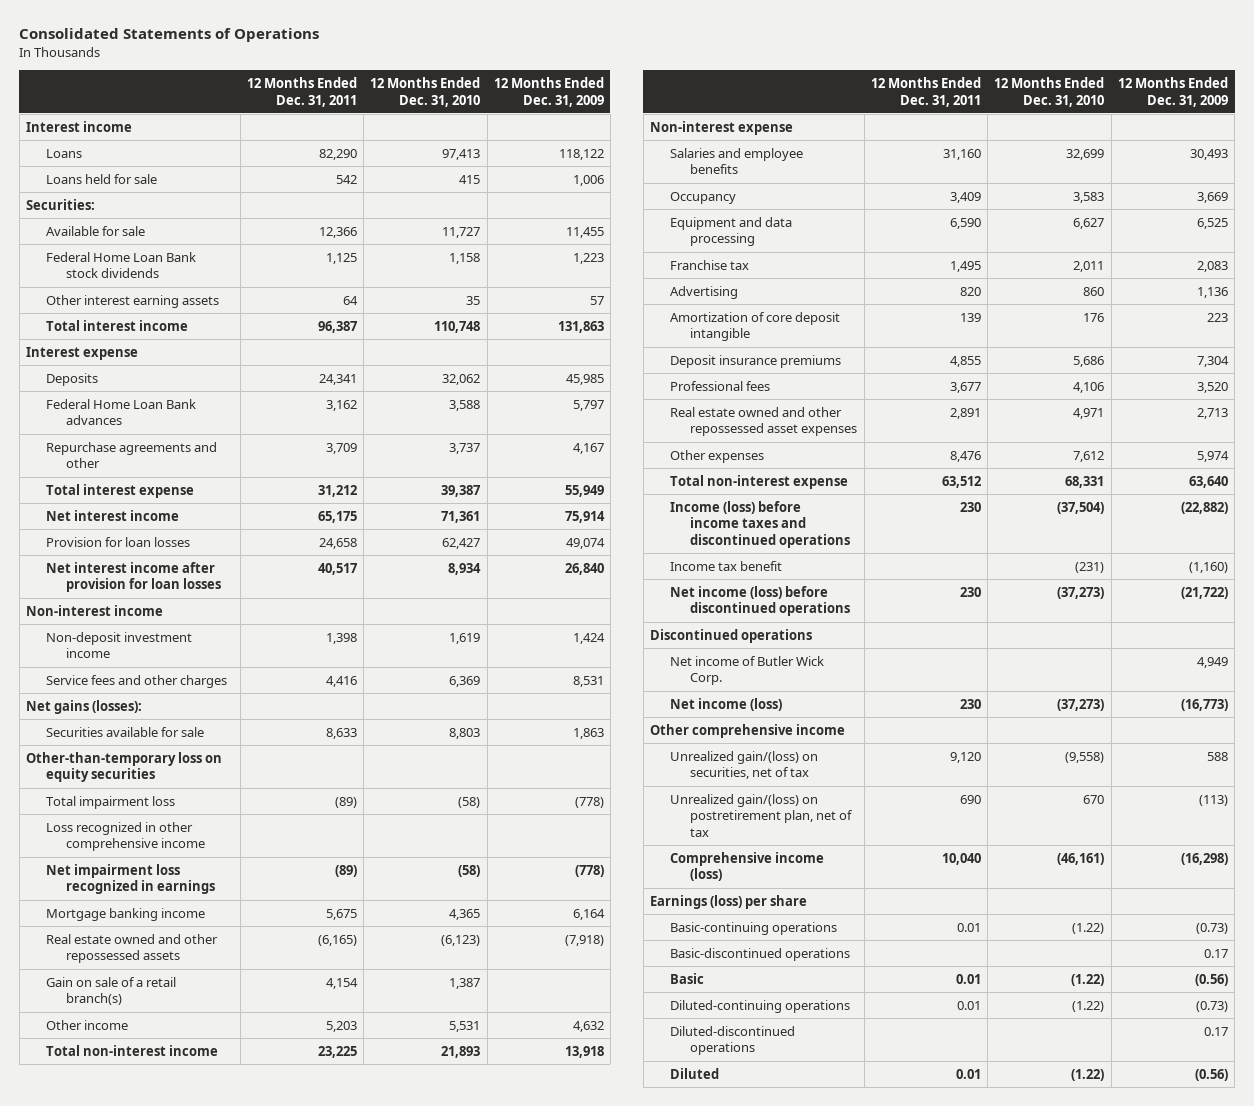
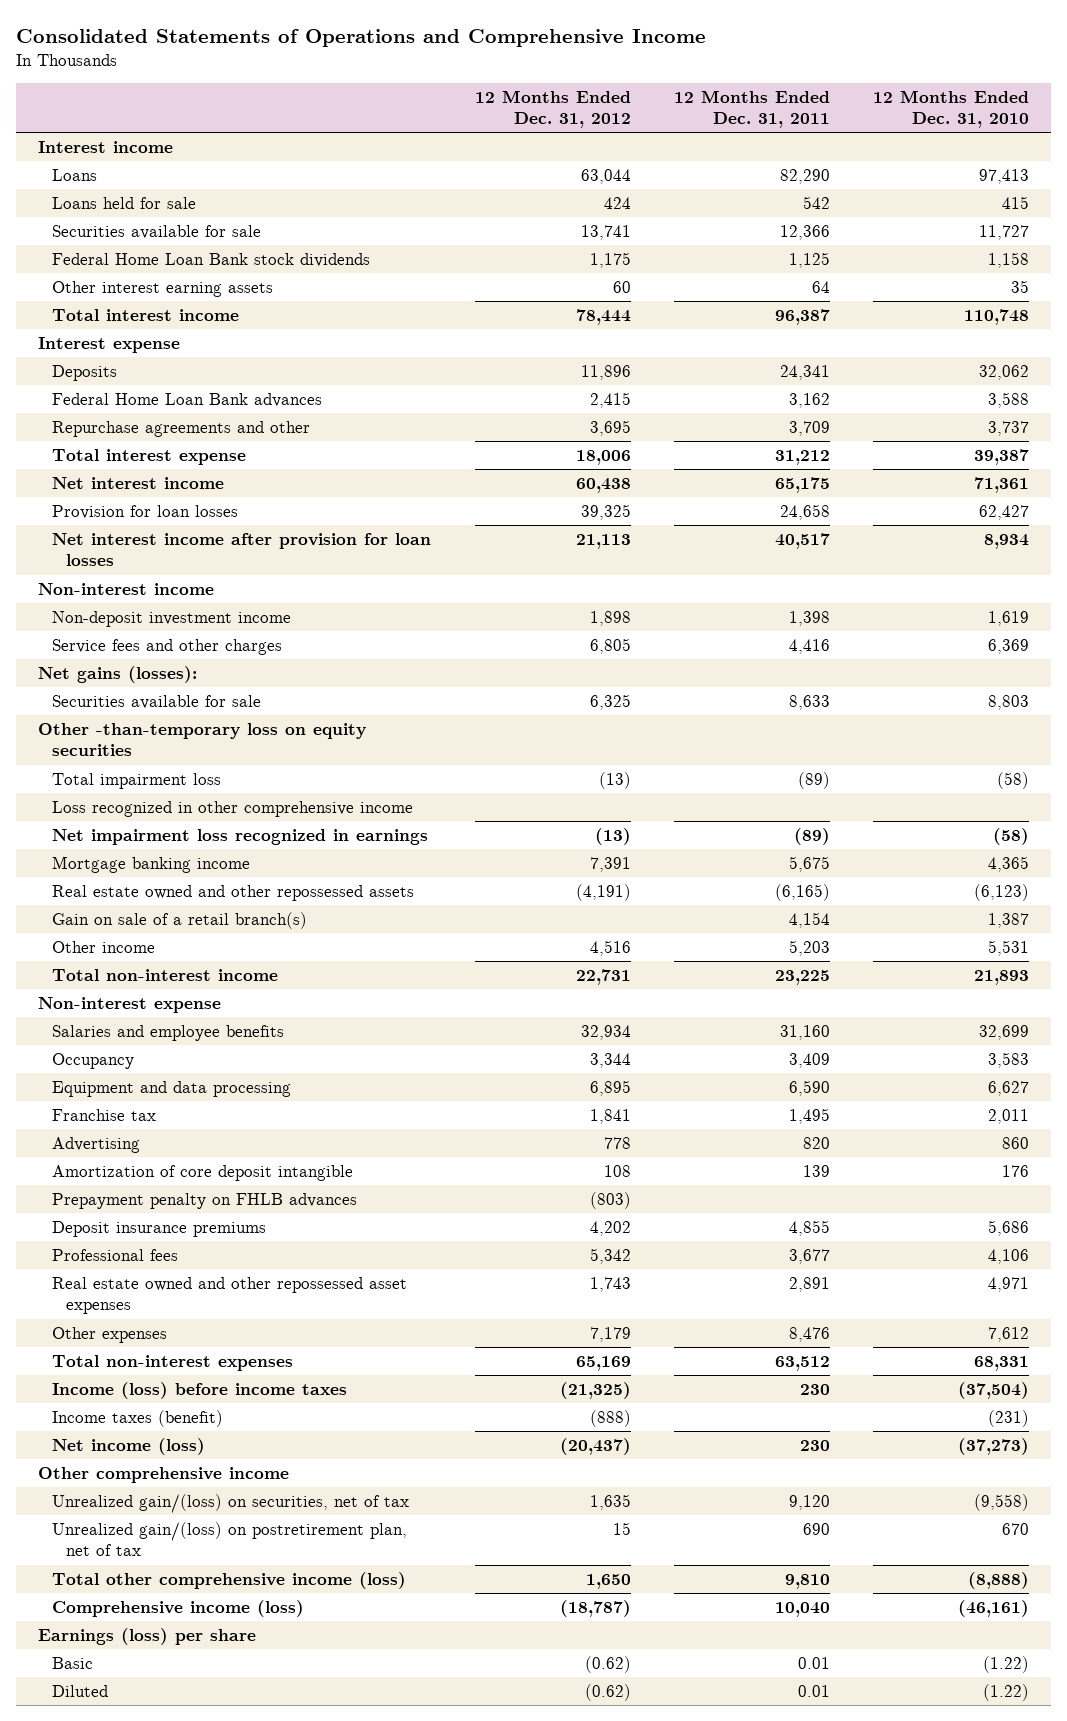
[19,28,320,43] Consolidated Statements of Operations -> [16,28,707,47] Consolidated Statements of Operations and Comprehensive Income
[493,76,604,107] 12 Months Ended Dec. 31, 2009 -> none
none -> [474,89,631,129] 12 Months Ended Dec. 31, 2012
[25,198,95,210] Securities: -> none
[46,225,146,236] Available for sale -> [52,225,262,240] Securities available for sale
[25,751,222,783] Other-than-temporary loss on equity securities -> [38,723,367,757] Other -than-temporary loss on equity securities
none -> [52,1193,358,1210] Prepayment penalty on FHLB advances
[670,585,851,617] Net income (loss) before discontinued operations -> none
[649,628,812,643] Discontinued operations -> none
[670,655,825,686] Net income of Butler Wick Corp. -> none
[670,474,849,489] Total non-interest expense -> [52,1355,294,1372] Total non-interest expenses
[670,500,851,549] Income (loss) before income taxes and discontinued operations -> [52,1382,348,1400] Income (loss) before income taxes
[670,560,783,571] Income tax benefit -> [52,1410,224,1428] Income taxes (benefit)
none -> [52,1572,407,1590] Total other comprehensive income (loss)
[670,921,838,935] Basic-continuing operations -> none
[670,947,851,961] Basic-discontinued operations -> none
[670,999,851,1013] Diluted-continuing operations -> none
[670,1025,796,1056] Diluted-discontinued operations -> none

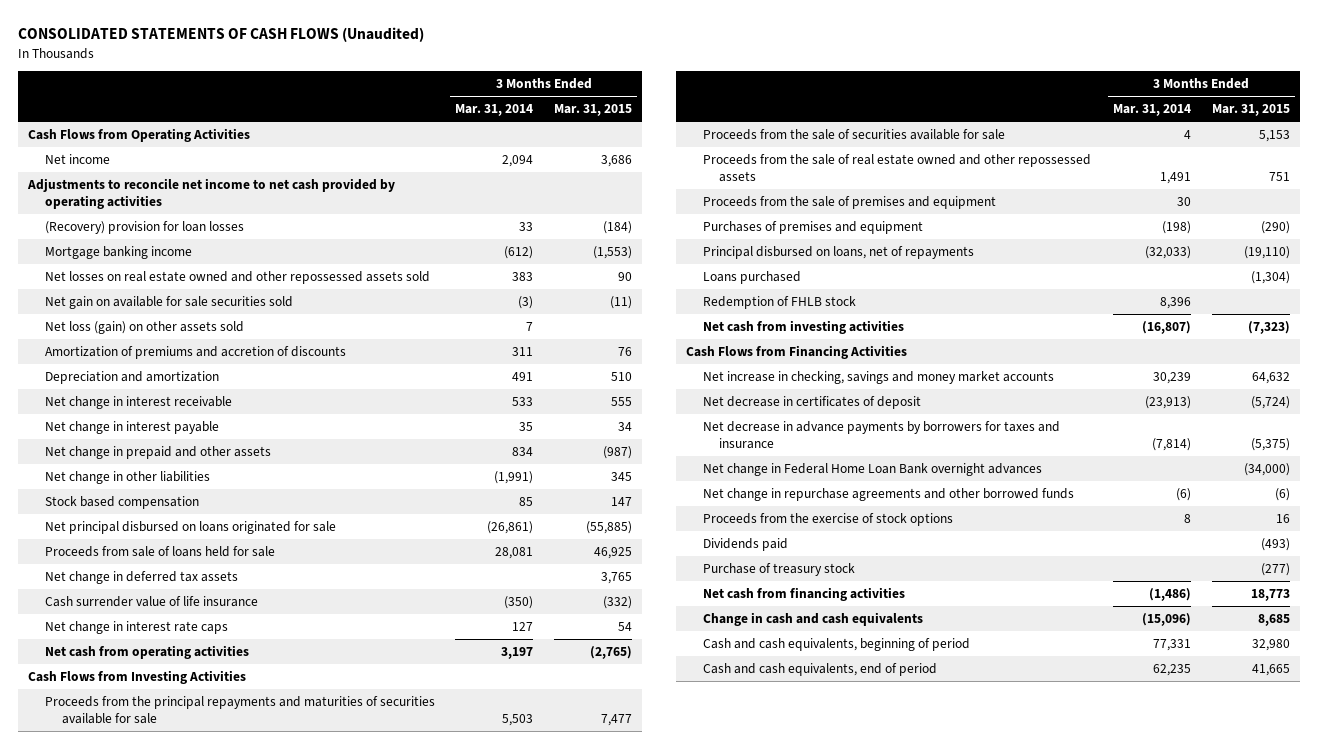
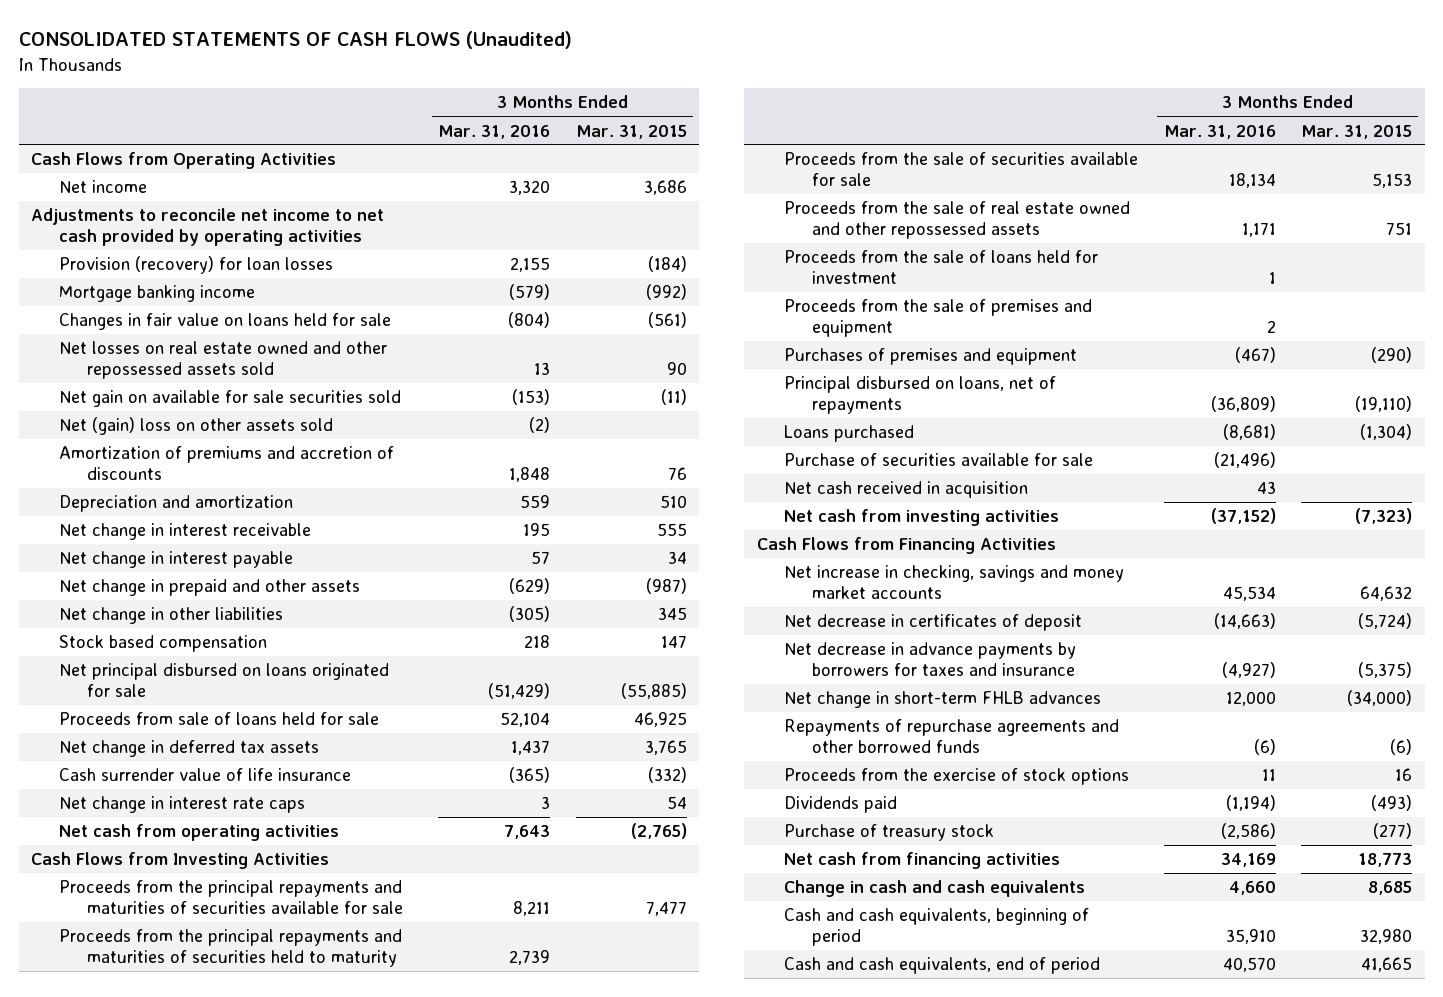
[455,104,534,117] Mar. 31, 2014 -> none
none -> [438,124,551,139] Mar. 31, 2016
[45,220,245,234] (Recovery) provision for loan losses -> [59,256,334,275] Provision (recovery) for loan losses
[592,245,632,259] (1,553) -> [645,284,687,301] (992)
none -> [59,313,392,331] Changes in fair value on loans held for sale
[45,320,245,334] Net loss (gain) on other assets sold -> [59,417,334,436] Net (gain) loss on other assets sold
none -> [59,929,403,968] Proceeds from the principal repayments and maturities of securities held to maturity
none -> [784,250,1099,285] Proceeds from the sale of loans held for investment
[702,295,856,309] Redemption of FHLB stock -> none
none -> [784,453,1094,467] Purchase of securities available for sale
none -> [784,481,1029,499] Net cash received in acquisition
[702,462,1042,476] Net change in Federal Home Loan Bank overnight advances -> none
none -> [784,691,1102,709] Net change in short-term FHLB advances
[702,487,1074,501] Net change in repurchase agreements and other borrowed funds -> [784,719,1120,754] Repayments of repurchase agreements and other borrowed funds

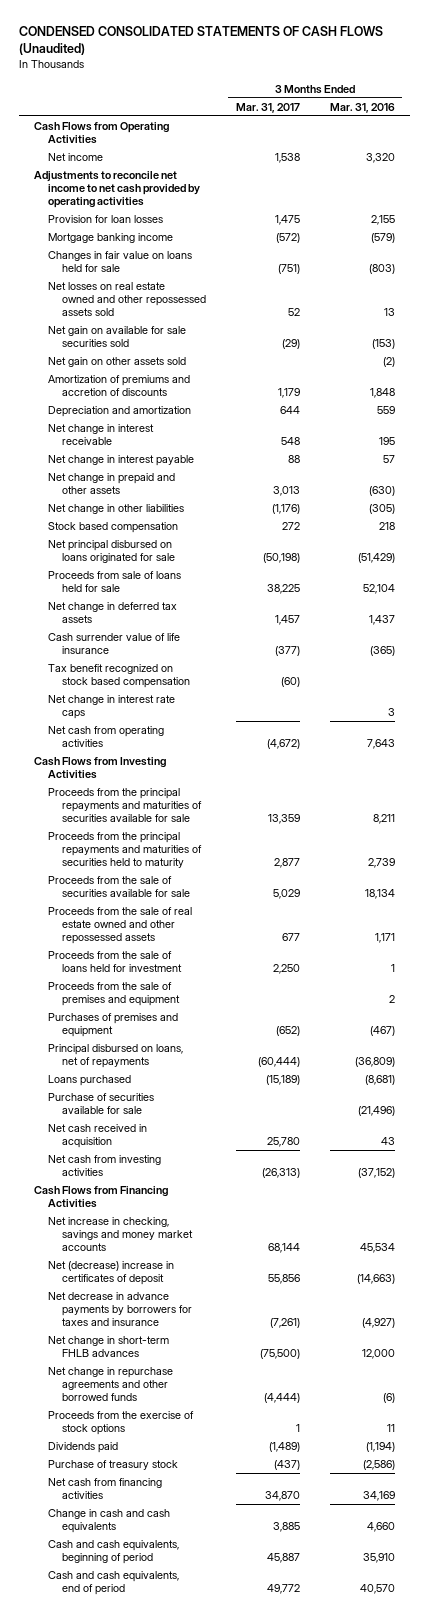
[18,31,572,50] CONSOLIDATED STATEMENTS OF CASH FLOWS (Unaudited) -> [19,26,384,56] CONDENSED CONSOLIDATED STATEMENTS OF CASH FLOWS (Unaudited)
[575,124,687,139] Mar. 31, 2015 -> none
none -> [235,102,300,113] Mar. 31, 2017
[59,256,334,275] Provision (recovery) for loan losses -> [47,215,163,224] Provision for loan losses
[508,312,551,329] (804) -> [368,264,395,275] (803)
[59,417,334,436] Net (gain) loss on other assets sold -> [47,357,186,368] Net gain on other assets sold
[509,578,551,595] (629) -> [368,486,395,497] (630)
none -> [47,664,190,689] Tax benefit recognized on stock based compensation
[784,614,1083,632] Net decrease in certificates of deposit -> [47,1261,174,1286] Net (decrease) increase in certificates of deposit
[784,719,1120,754] Repayments of repurchase agreements and other borrowed funds -> [47,1367,173,1402] Net change in repurchase agreements and other borrowed funds

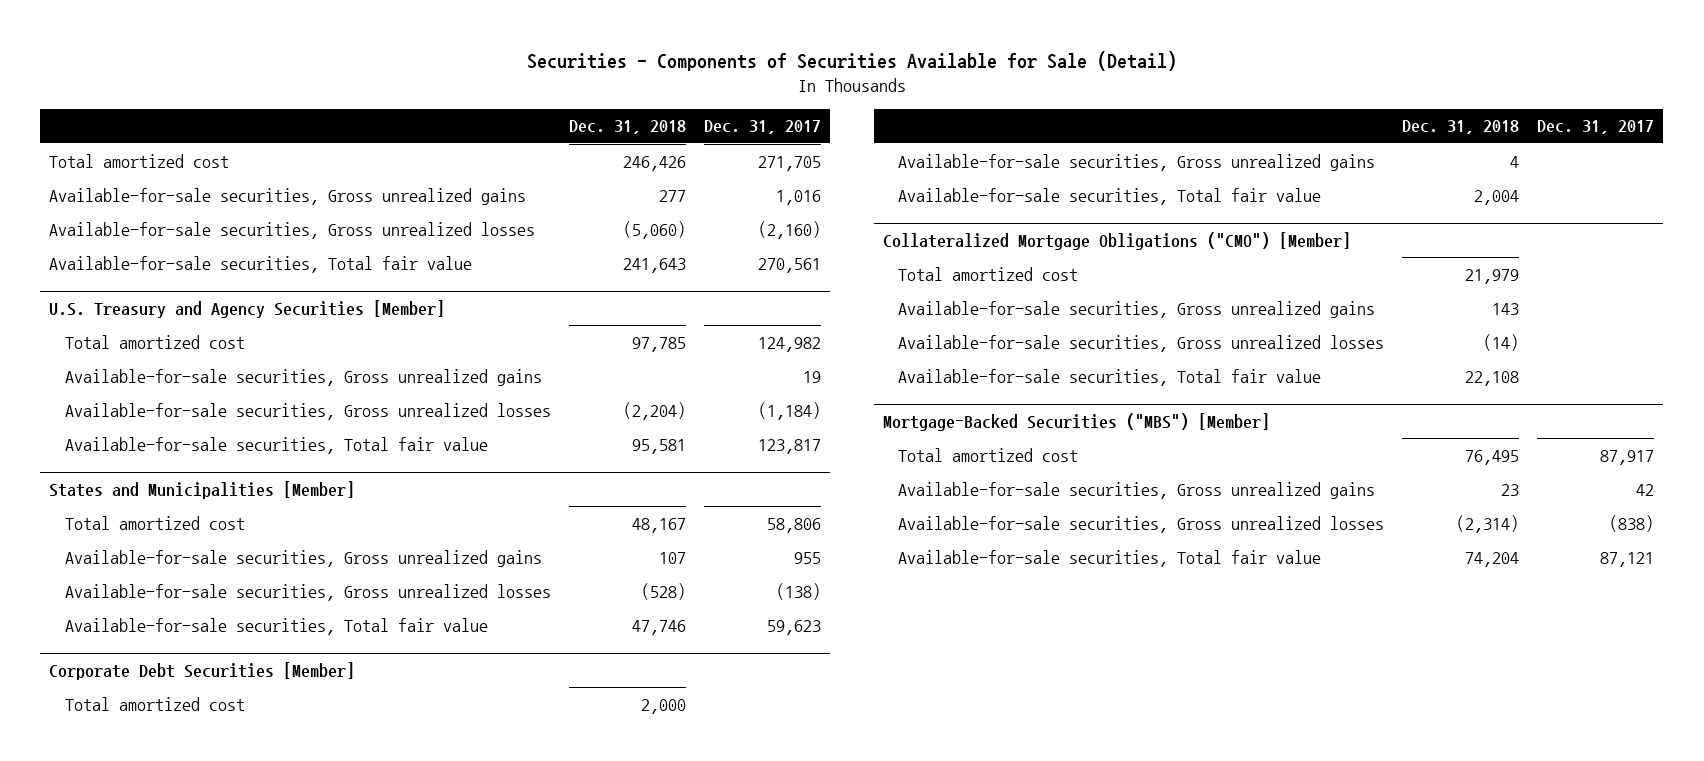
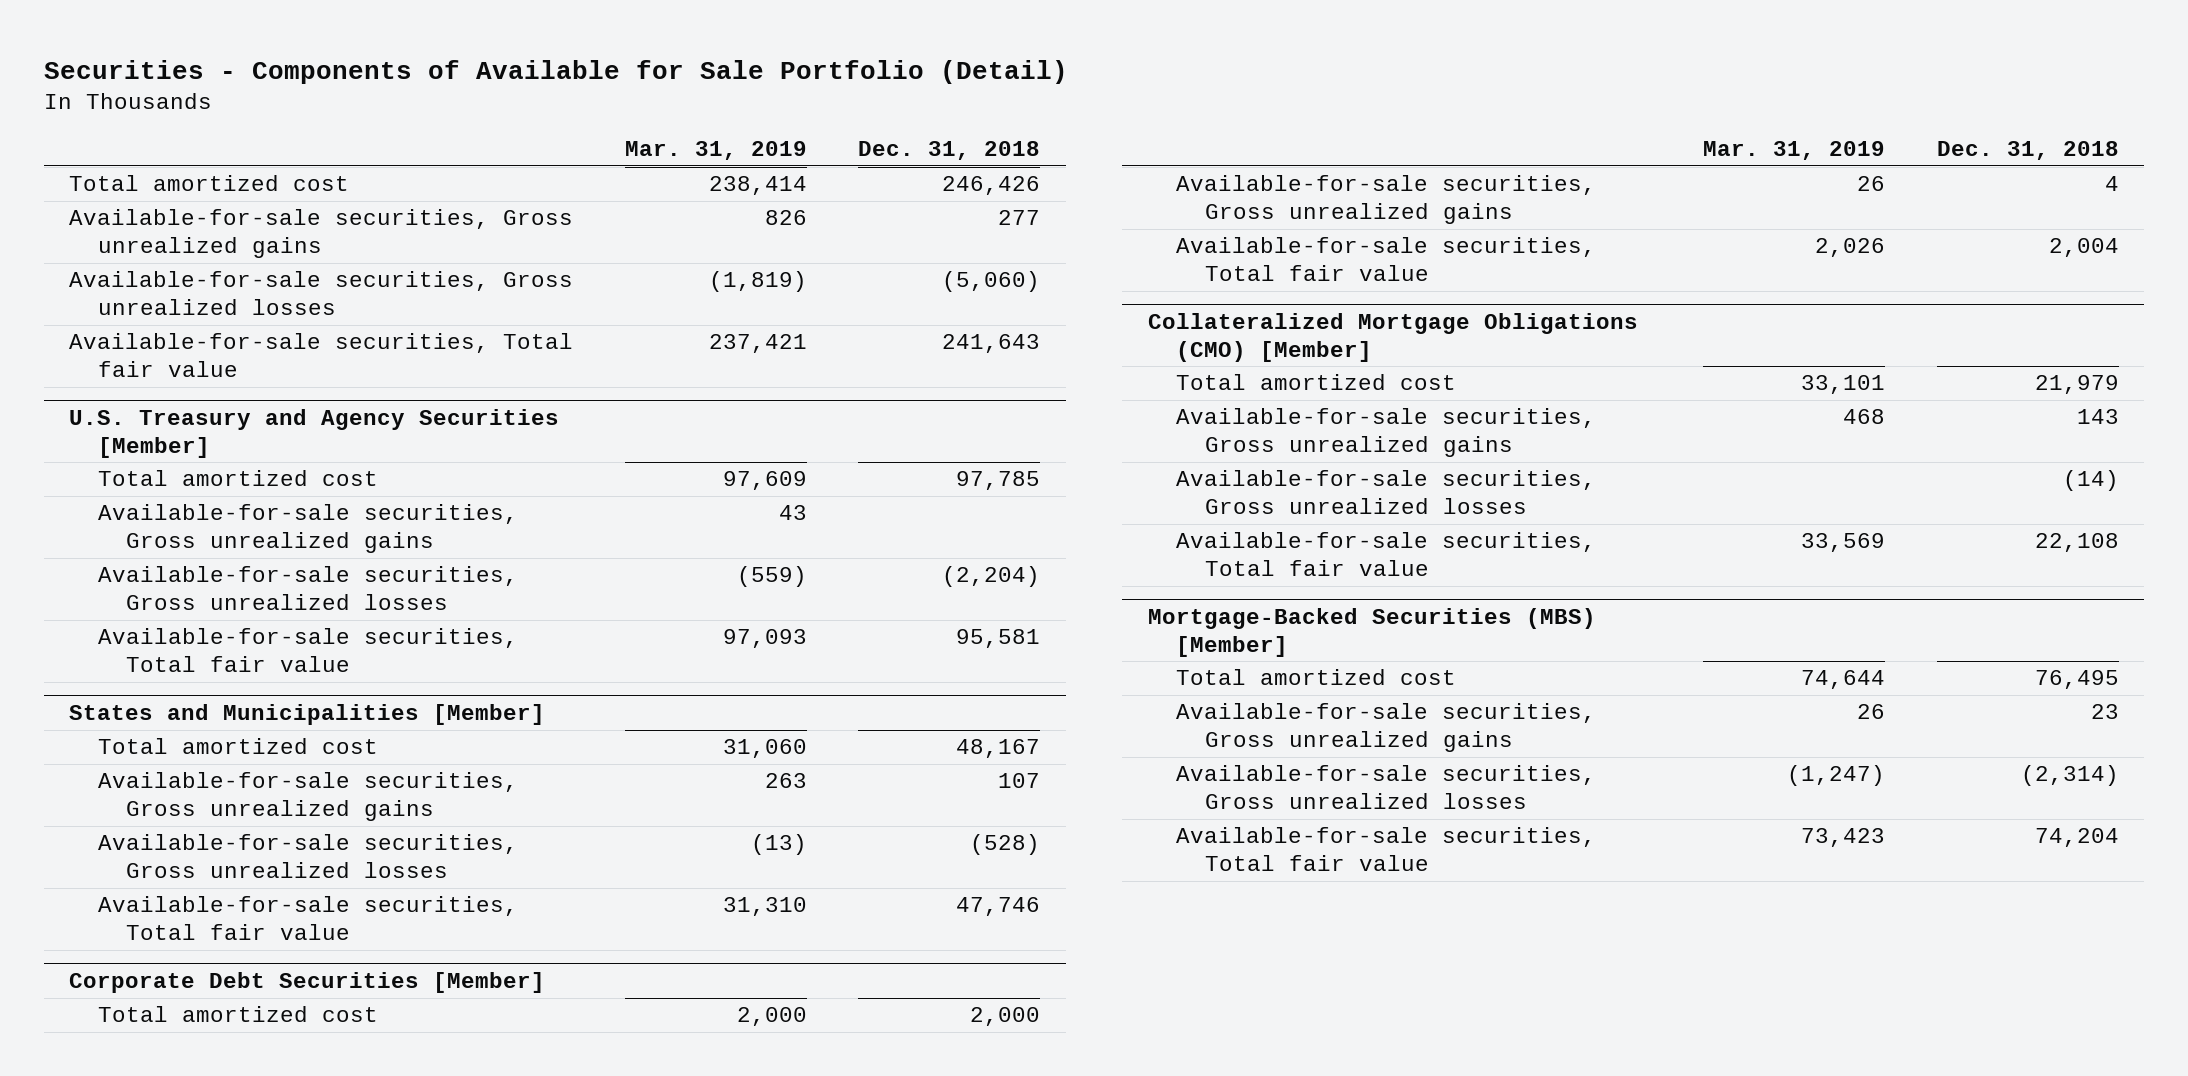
[526,51,1177,72] Securities - Components of Securities Available for Sale (Detail) -> [43,59,1068,84] Securities - Components of Available for Sale Portfolio (Detail)
[703,120,821,135] Dec. 31, 2017 -> none
none -> [624,141,807,161] Mar. 31, 2019
[882,231,1351,250] Collateralized Mortgage Obligations ("CMO") [Member] -> [1147,313,1638,362] Collateralized Mortgage Obligations (CMO) [Member]
[882,412,1270,431] Mortgage-Backed Securities ("MBS") [Member] -> [1147,608,1596,657] Mortgage-Backed Securities (MBS) [Member]

